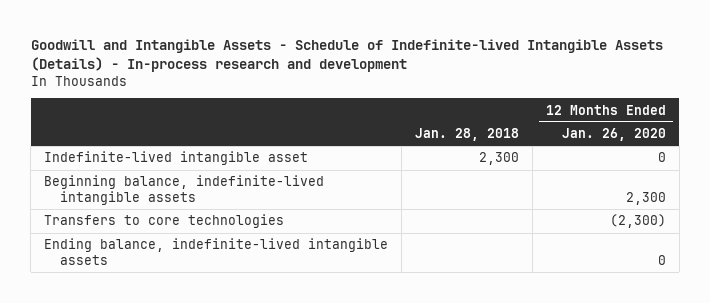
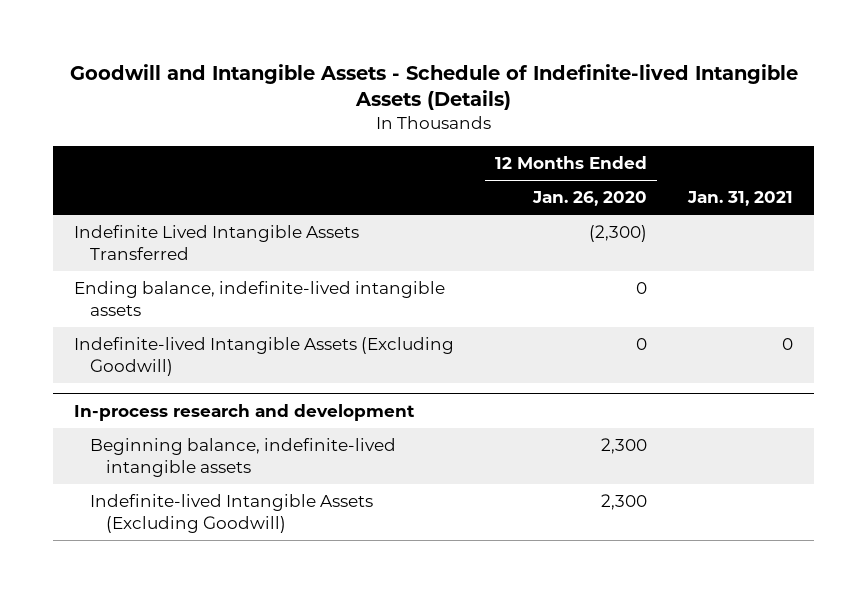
[30,39,663,73] Goodwill and Intangible Assets - Schedule of Indefinite-lived Intangible Assets (Details) - In-process research and development -> [69,63,798,111] Goodwill and Intangible Assets - Schedule of Indefinite-lived Intangible Assets (Details)
[415,128,520,142] Jan. 28, 2018 -> none
none -> [687,191,794,207] Jan. 31, 2021
[44,151,309,166] Indefinite-lived intangible asset -> none
[44,175,325,205] Beginning balance, indefinite-lived intangible assets -> none
[44,214,285,229] Transfers to core technologies -> [73,224,359,260] Indefinite Lived Intangible Assets Transferred
none -> [73,336,454,376] Indefinite-lived Intangible Assets (Excluding Goodwill)
none -> [73,403,415,421] In-process research and development
none -> [89,437,396,477] Beginning balance, indefinite-lived intangible assets
none -> [89,493,373,533] Indefinite-lived Intangible Assets (Excluding Goodwill)

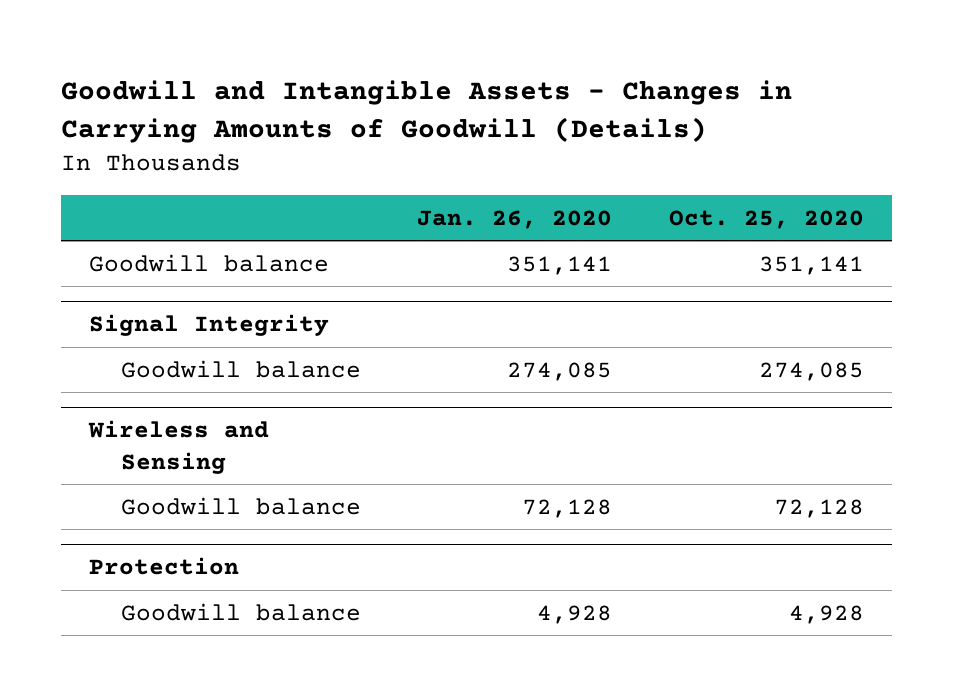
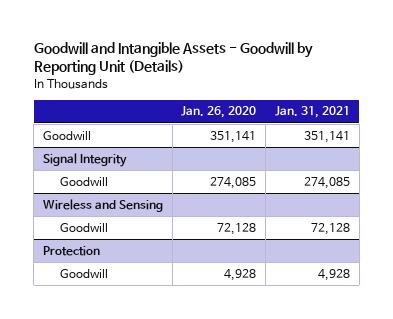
[61,80,793,144] Goodwill and Intangible Assets - Changes in Carrying Amounts of Goodwill (Details) -> [33,41,313,76] Goodwill and Intangible Assets - Goodwill by Reporting Unit (Details)
[668,209,864,229] Oct. 25, 2020 -> none
none -> [274,106,350,119] Jan. 31, 2021
[89,253,330,272] Goodwill balance -> [43,130,92,140] Goodwill
[120,359,361,378] Goodwill balance -> [59,176,108,186] Goodwill
[120,496,361,515] Goodwill balance -> [59,222,108,232] Goodwill
[120,602,361,621] Goodwill balance -> [59,268,108,278] Goodwill

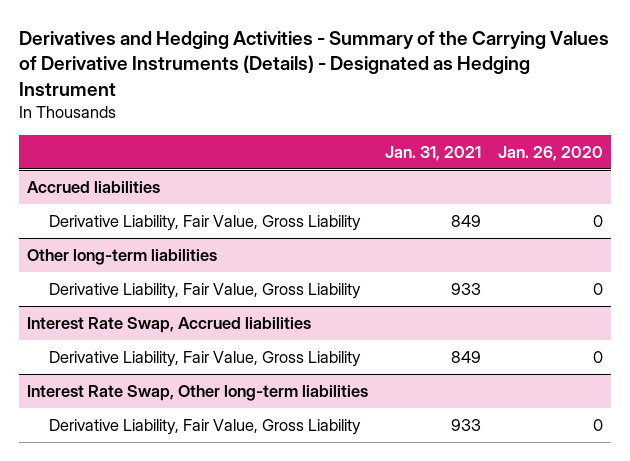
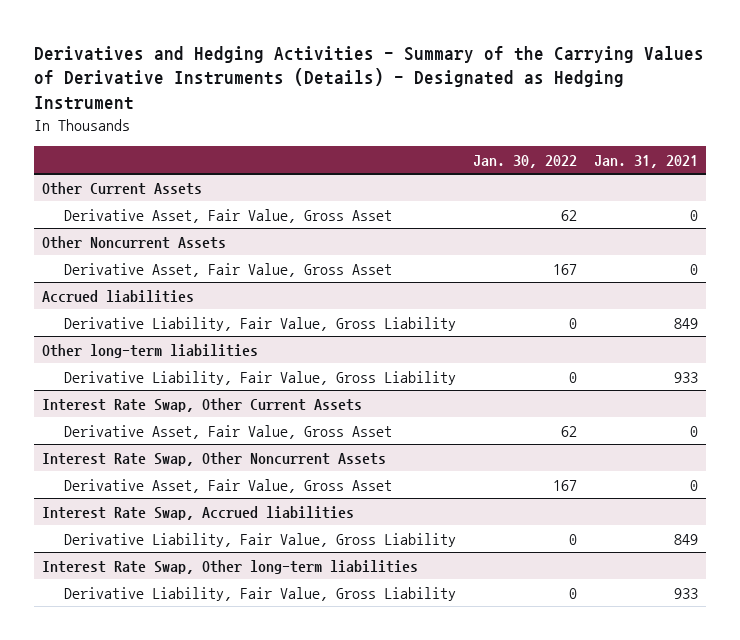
[497,145,603,161] Jan. 26, 2020 -> none
none -> [473,154,578,168] Jan. 30, 2022
none -> [41,181,202,195] Other Current Assets
none -> [64,208,393,223] Derivative Asset, Fair Value, Gross Asset
none -> [41,235,226,249] Other Noncurrent Assets
none -> [64,262,393,277] Derivative Asset, Fair Value, Gross Asset
none -> [41,397,362,412] Interest Rate Swap, Other Current Assets
none -> [64,424,393,439] Derivative Asset, Fair Value, Gross Asset
none -> [41,451,386,466] Interest Rate Swap, Other Noncurrent Assets
none -> [64,478,393,493] Derivative Asset, Fair Value, Gross Asset

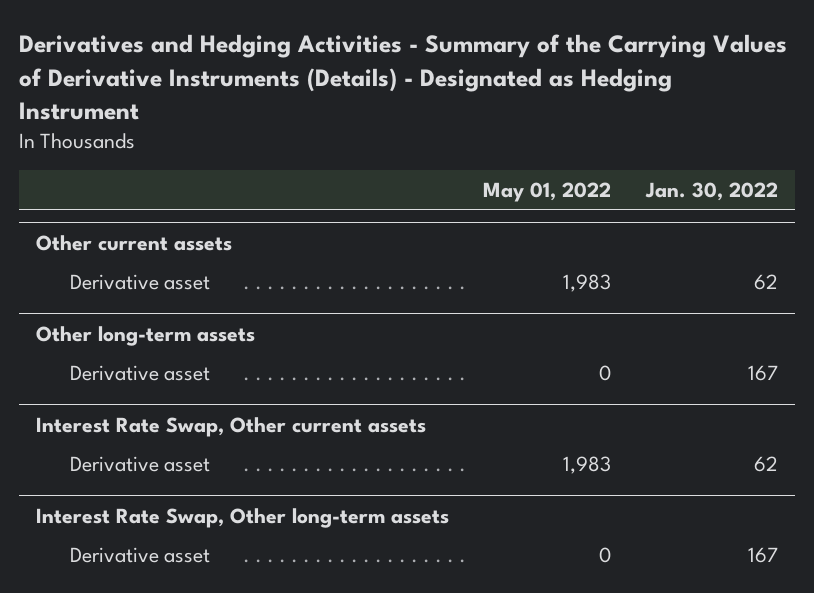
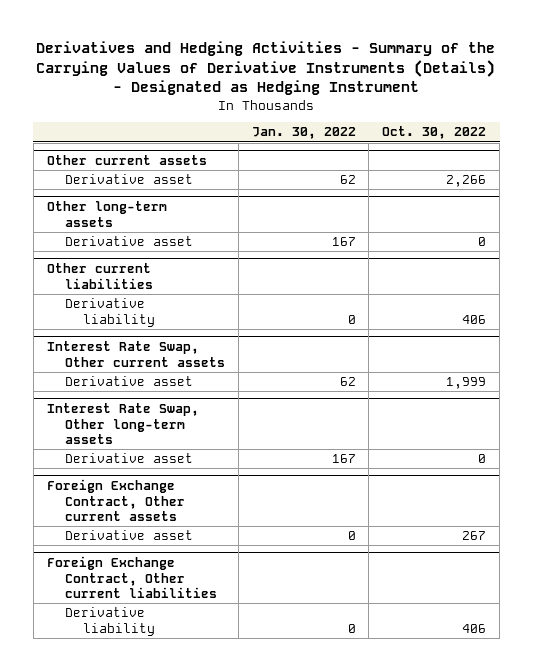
[483,181,612,202] May 01, 2022 -> none
none -> [382,126,487,140] Oct. 30, 2022
none -> [46,262,153,289] Other current liabilities
none -> [64,298,156,327] Derivative liability
none -> [46,478,185,522] Foreign Exchange Contract, Other current assets
none -> [64,530,193,541] Derivative asset
none -> [46,555,217,599] Foreign Exchange Contract, Other current liabilities
none -> [64,607,156,636] Derivative liability

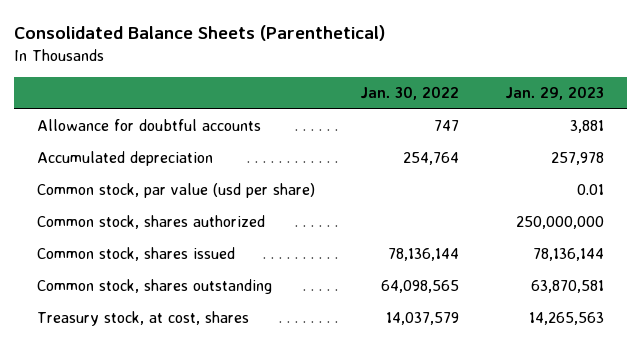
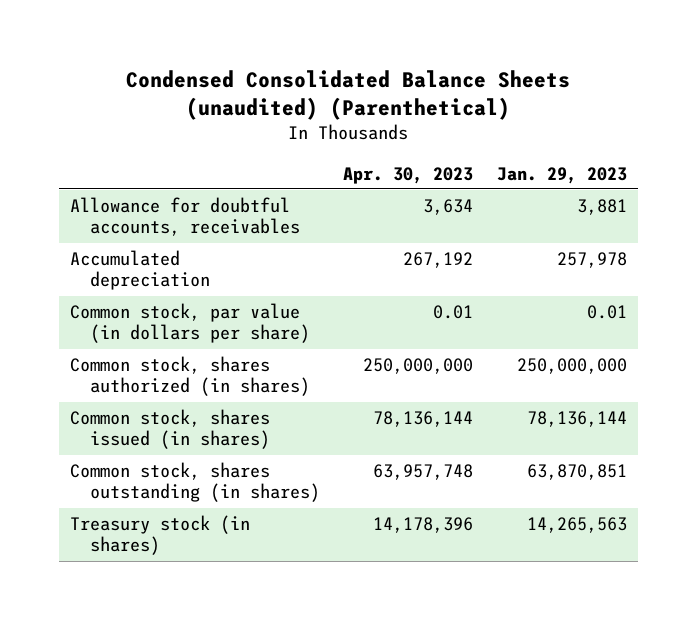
[13,25,385,42] Consolidated Balance Sheets (Parenthetical) -> [126,69,571,120] Condensed Consolidated Balance Sheets (unaudited) (Parenthetical)
[360,86,460,101] Jan. 30, 2022 -> none
none -> [343,166,474,184] Apr. 30, 2023
[36,119,261,132] Allowance for doubtful accounts -> [70,196,301,237] Allowance for doubtful accounts, receivables
[36,183,315,199] Common stock, par value (usd per share) -> [70,302,311,344] Common stock, par value (in dollars per share)
[36,215,265,230] Common stock, shares authorized -> [70,355,311,397] Common stock, shares authorized (in shares)
[36,247,235,262] Common stock, shares issued -> [70,408,271,450] Common stock, shares issued (in shares)
[36,279,272,295] Common stock, shares outstanding -> [70,461,321,503] Common stock, shares outstanding (in shares)
[531,280,605,294] 63,870,581 -> [526,463,627,480] 63,870,851
[36,311,249,327] Treasury stock, at cost, shares -> [70,514,251,556] Treasury stock (in shares)

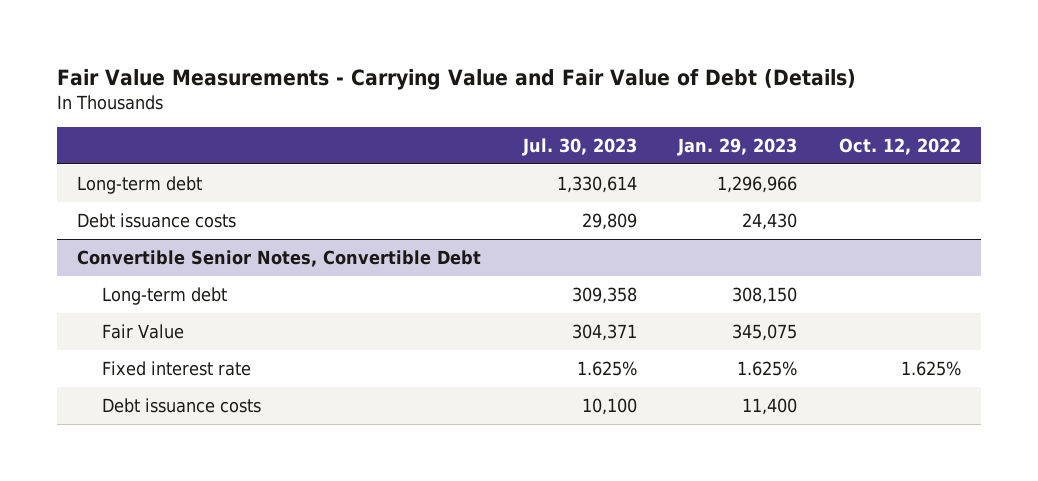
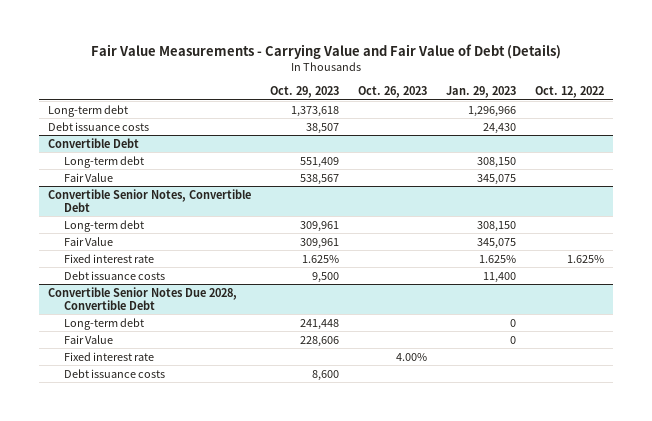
[521,137,637,156] Jul. 30, 2023 -> none
none -> [270,86,340,99] Oct. 29, 2023
none -> [357,86,427,99] Oct. 26, 2023
none -> [48,137,140,148] Convertible Debt
none -> [63,155,144,168] Long-term debt
none -> [63,172,113,182] Fair Value
none -> [48,286,238,310] Convertible Senior Notes Due 2028, Convertible Debt
none -> [63,317,144,330] Long-term debt
none -> [63,334,113,344] Fair Value
none -> [63,351,154,361] Fixed interest rate
none -> [63,368,165,378] Debt issuance costs

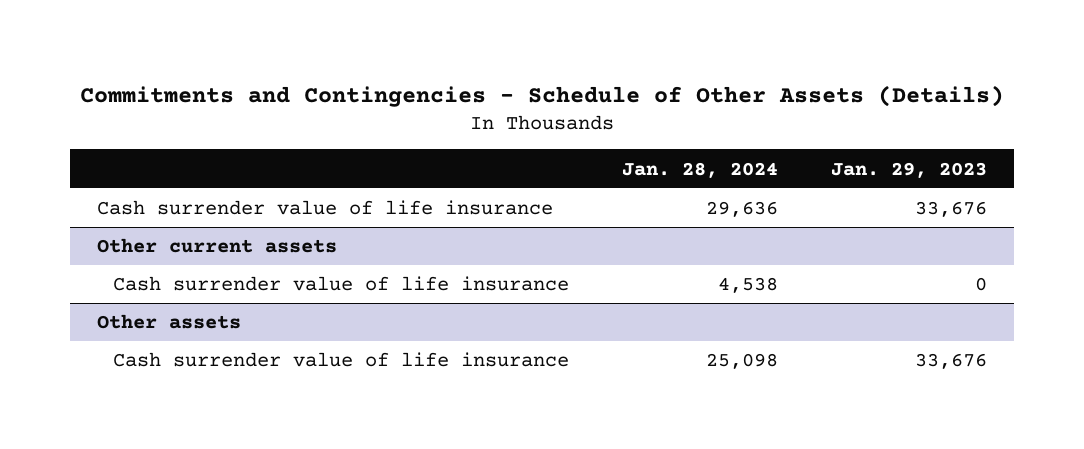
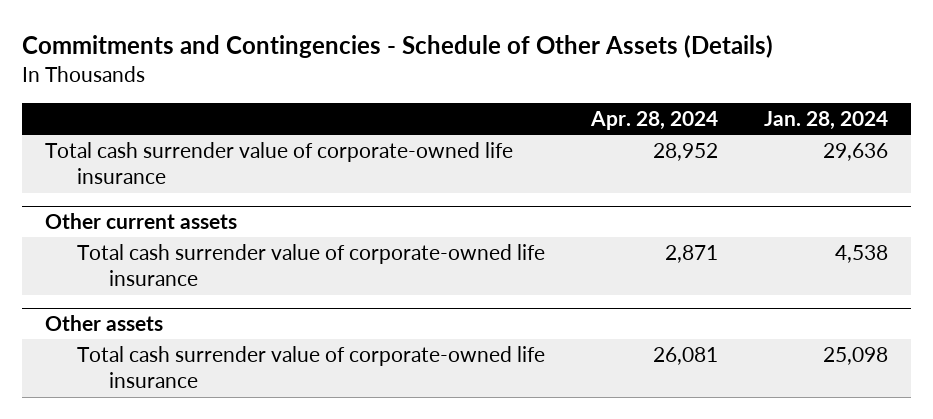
[831,161,988,178] Jan. 29, 2023 -> none
none -> [589,111,718,131] Apr. 28, 2024
[96,200,553,216] Cash surrender value of life insurance -> [44,142,513,185] Total cash surrender value of corporate-owned life insurance
[113,276,570,292] Cash surrender value of life insurance -> [76,244,545,287] Total cash surrender value of corporate-owned life insurance
[113,352,570,368] Cash surrender value of life insurance -> [76,346,545,389] Total cash surrender value of corporate-owned life insurance

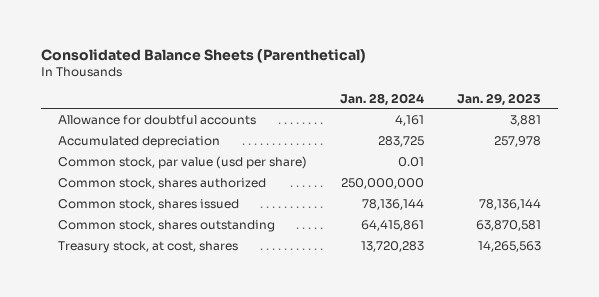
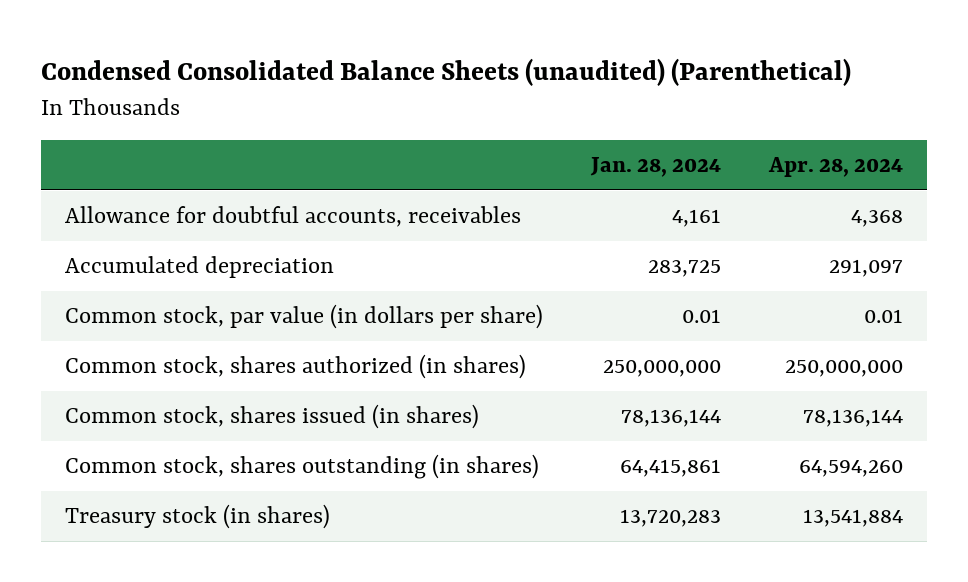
[41,48,367,63] Consolidated Balance Sheets (Parenthetical) -> [40,58,851,87] Condensed Consolidated Balance Sheets (unaudited) (Parenthetical)
[457,92,542,106] Jan. 29, 2023 -> none
none -> [768,157,904,178] Apr. 28, 2024
[57,114,256,125] Allowance for doubtful accounts -> [64,206,521,228] Allowance for doubtful accounts, receivables
[57,155,307,169] Common stock, par value (usd per share) -> [64,304,543,330] Common stock, par value (in dollars per share)
[57,177,266,189] Common stock, shares authorized -> [64,354,526,380] Common stock, shares authorized (in shares)
[57,198,239,210] Common stock, shares issued -> [64,404,479,430] Common stock, shares issued (in shares)
[57,219,275,232] Common stock, shares outstanding -> [64,454,539,480] Common stock, shares outstanding (in shares)
[57,240,238,253] Treasury stock, at cost, shares -> [64,504,330,530] Treasury stock (in shares)

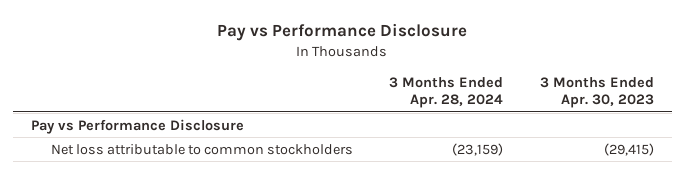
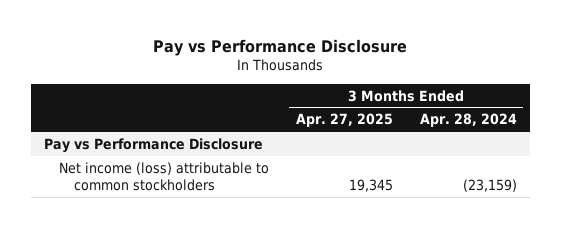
[539,76,654,109] 3 Months Ended Apr. 30, 2023 -> none
none -> [295,113,393,128] Apr. 27, 2025
[50,143,353,155] Net loss attributable to common stockholders -> [59,161,270,191] Net income (loss) attributable to common stockholders

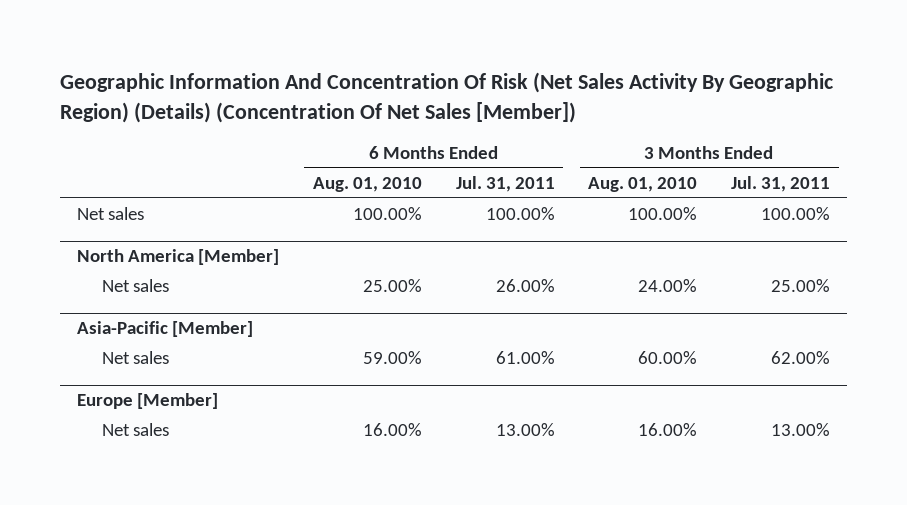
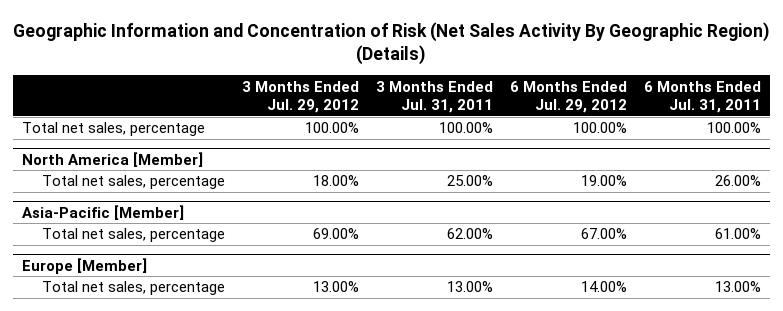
[59,72,833,123] Geographic Information And Concentration Of Risk (Net Sales Activity By Geographic Region) (Details) (Concentration Of Net Sales [Member]) -> [13,21,770,66] Geographic Information and Concentration of Risk (Net Sales Activity By Geographic Region) (Details)
[312,176,422,192] Aug. 01, 2010 -> none
[588,176,698,192] Aug. 01, 2010 -> none
none -> [242,80,360,114] 3 Months Ended Jul. 29, 2012
none -> [510,80,628,114] 6 Months Ended Jul. 29, 2012
[76,207,144,221] Net sales -> [21,122,205,137] Total net sales, percentage
[101,279,169,293] Net sales -> [42,175,226,190] Total net sales, percentage
[101,351,169,365] Net sales -> [42,228,226,243] Total net sales, percentage
[101,423,169,437] Net sales -> [42,281,226,296] Total net sales, percentage

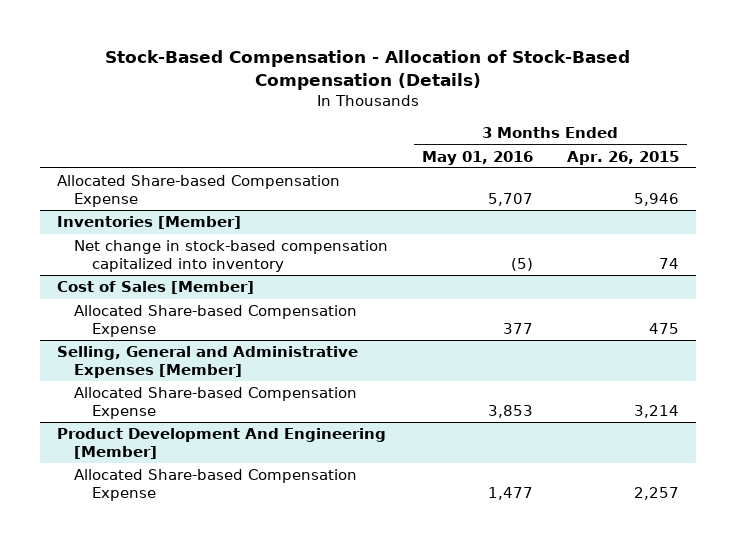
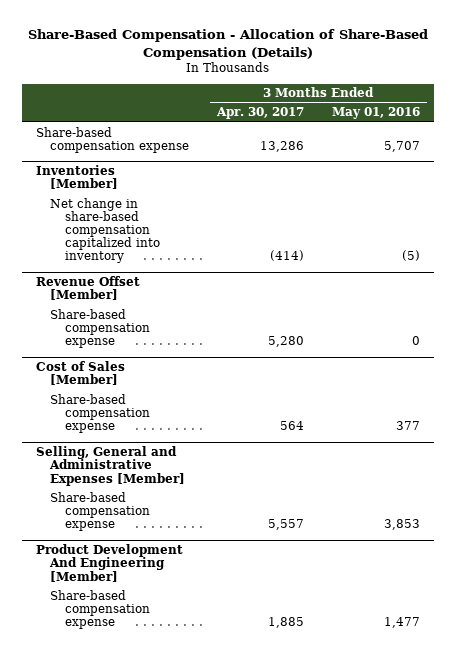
[104,49,630,90] Stock-Based Compensation - Allocation of Stock-Based Compensation (Details) -> [27,29,428,60] Share-Based Compensation - Allocation of Share-Based Compensation (Details)
[566,150,679,165] Apr. 26, 2015 -> none
none -> [215,107,304,120] Apr. 30, 2017
[56,175,340,207] Allocated Share-based Compensation Expense -> [35,126,190,153] Share-based compensation expense
[74,240,389,272] Net change in stock-based compensation capitalized into inventory -> [50,197,160,264] Net change in share-based compensation capitalized into inventory
none -> [35,276,140,301] Revenue Offset [Member]
none -> [50,308,150,349] Share-based compensation expense
[74,305,358,337] Allocated Share-based Compensation Expense -> [50,393,150,434] Share-based compensation expense
[74,387,358,419] Allocated Share-based Compensation Expense -> [50,491,150,532] Share-based compensation expense
[74,469,358,501] Allocated Share-based Compensation Expense -> [50,589,150,630] Share-based compensation expense

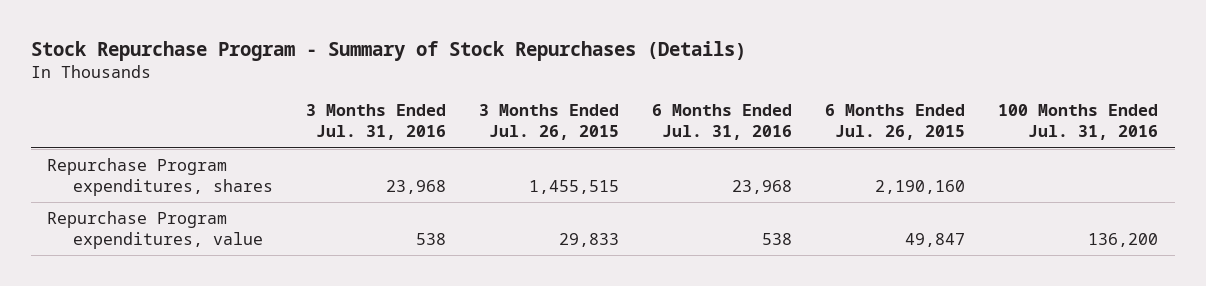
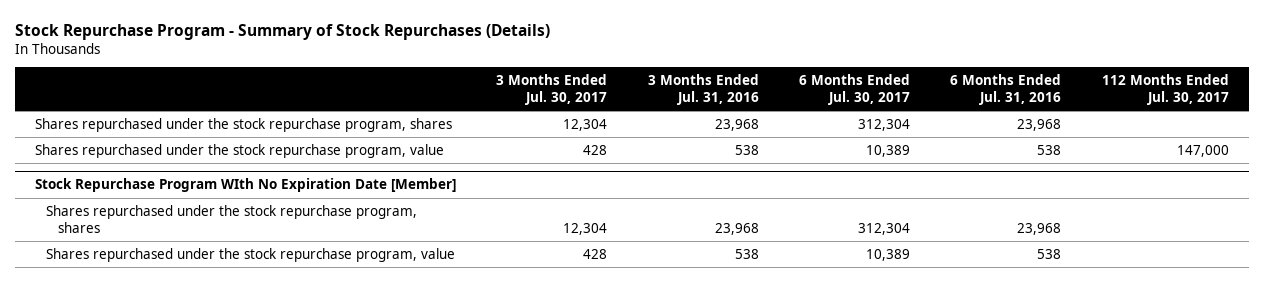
[479,104,620,141] 3 Months Ended Jul. 26, 2015 -> none
[825,104,966,141] 6 Months Ended Jul. 26, 2015 -> none
[998,104,1159,141] 100 Months Ended Jul. 31, 2016 -> none
none -> [496,74,608,106] 3 Months Ended Jul. 30, 2017
none -> [799,74,911,106] 6 Months Ended Jul. 30, 2017
none -> [1101,74,1229,106] 112 Months Ended Jul. 30, 2017
[47,158,274,196] Repurchase Program expenditures, shares -> [35,118,453,133] Shares repurchased under the stock repurchase program, shares
[47,211,264,249] Repurchase Program expenditures, value -> [35,144,445,159] Shares repurchased under the stock repurchase program, value
none -> [35,178,457,193] Stock Repurchase Program WIth No Expiration Date [Member]
none -> [46,205,418,233] Shares repurchased under the stock repurchase program, shares
none -> [46,248,456,263] Shares repurchased under the stock repurchase program, value

